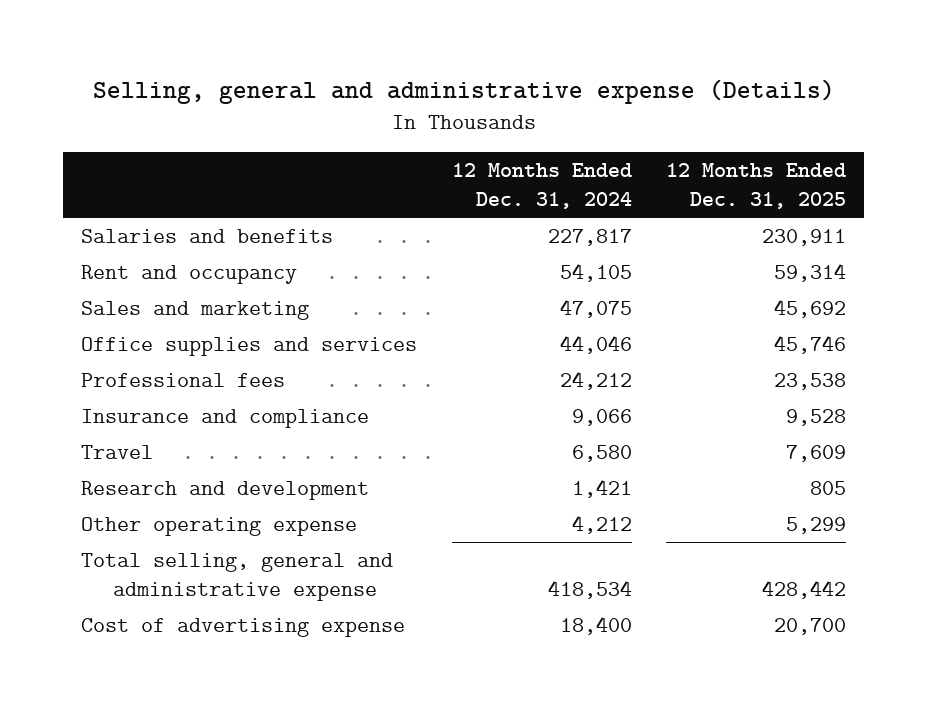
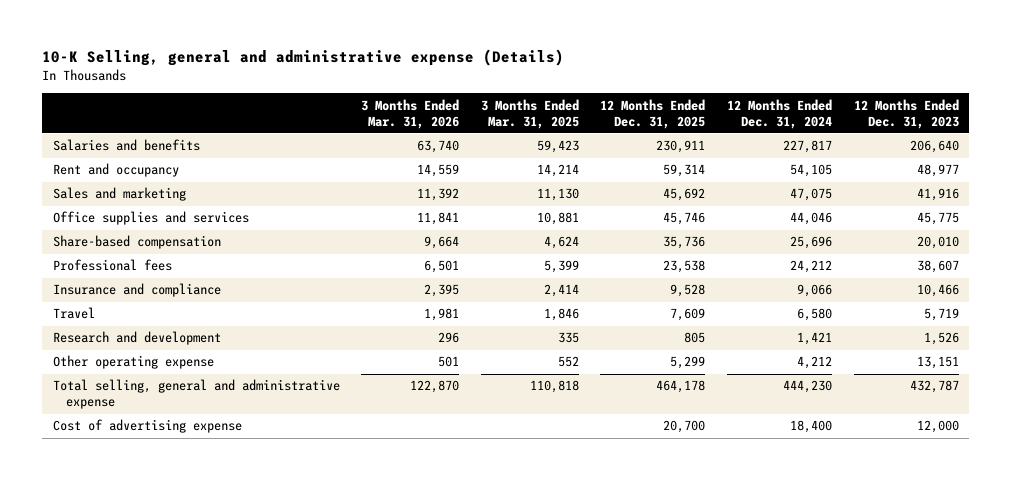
[92,79,835,105] Selling, general and administrative expense (Details) -> [41,49,564,67] 10-K Selling, general and administrative expense (Details)
none -> [361,98,460,129] 3 Months Ended Mar. 31, 2026
none -> [480,98,579,129] 3 Months Ended Mar. 31, 2025
none -> [853,98,959,129] 12 Months Ended Dec. 31, 2023
none -> [52,235,221,250] Share-based compensation
[547,580,632,600] 418,534 -> [783,380,833,394] 444,230
[762,580,847,600] 428,442 -> [656,380,706,394] 464,178

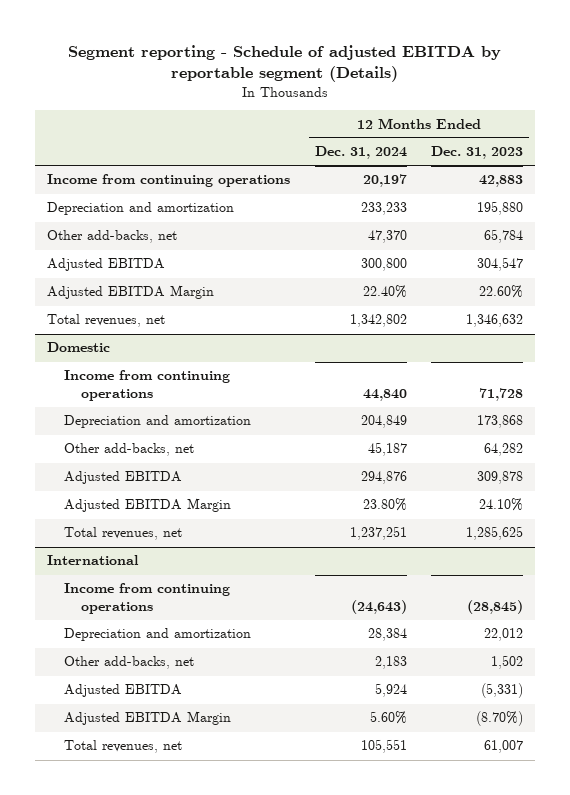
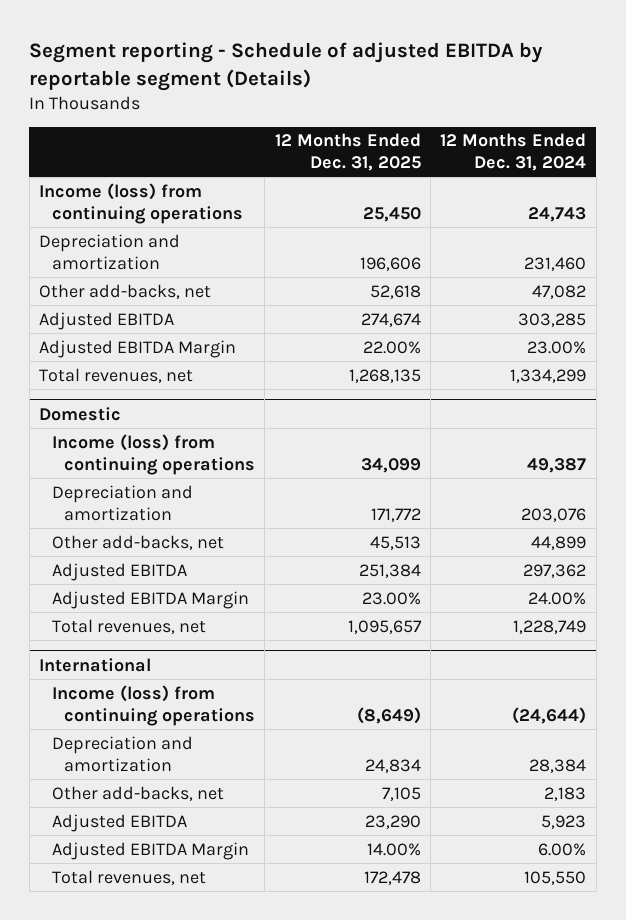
[430,146,523,160] Dec. 31, 2023 -> none
none -> [274,133,421,172] 12 Months Ended Dec. 31, 2025
[47,174,291,188] Income from continuing operations -> [39,182,243,224] Income (loss) from continuing operations
[362,174,407,188] 20,197 -> [528,206,587,222] 24,743
[360,202,407,216] 233,233 -> [524,256,587,271] 231,460
[367,230,407,244] 47,370 -> [532,284,587,299] 47,082
[360,258,407,272] 300,800 -> [518,312,587,327] 303,285
[362,285,407,299] 22.40% -> [527,340,587,354] 23.00%
[349,314,407,328] 1,342,802 -> [510,368,587,383] 1,334,299
[64,370,231,401] Income from continuing operations -> [51,433,256,475] Income (loss) from continuing operations
[362,388,407,401] 44,840 -> [527,457,587,473] 49,387
[360,415,407,429] 204,849 -> [521,507,587,522] 203,076
[367,442,407,457] 45,187 -> [531,535,587,550] 44,899
[360,471,407,485] 294,876 -> [523,563,587,578] 297,362
[362,498,407,512] 23.80% -> [528,591,587,605] 24.00%
[349,526,407,541] 1,237,251 -> [513,619,587,634] 1,228,749
[64,583,231,614] Income from continuing operations -> [51,684,256,726] Income (loss) from continuing operations
[350,599,407,614] (24,643) -> [512,706,587,724] (24,644)
[374,683,407,698] 5,924 -> [541,814,587,829] 5,923
[369,711,407,725] 5.60% -> [538,842,587,856] 6.00%
[360,739,407,754] 105,551 -> [524,870,587,885] 105,550

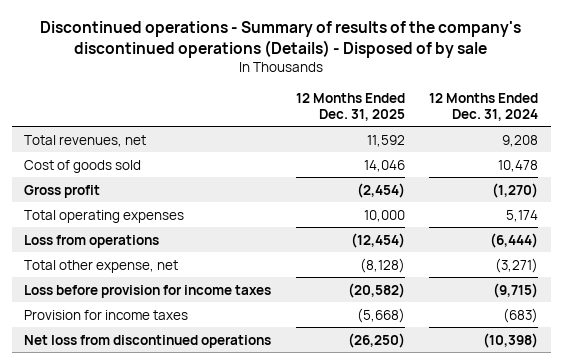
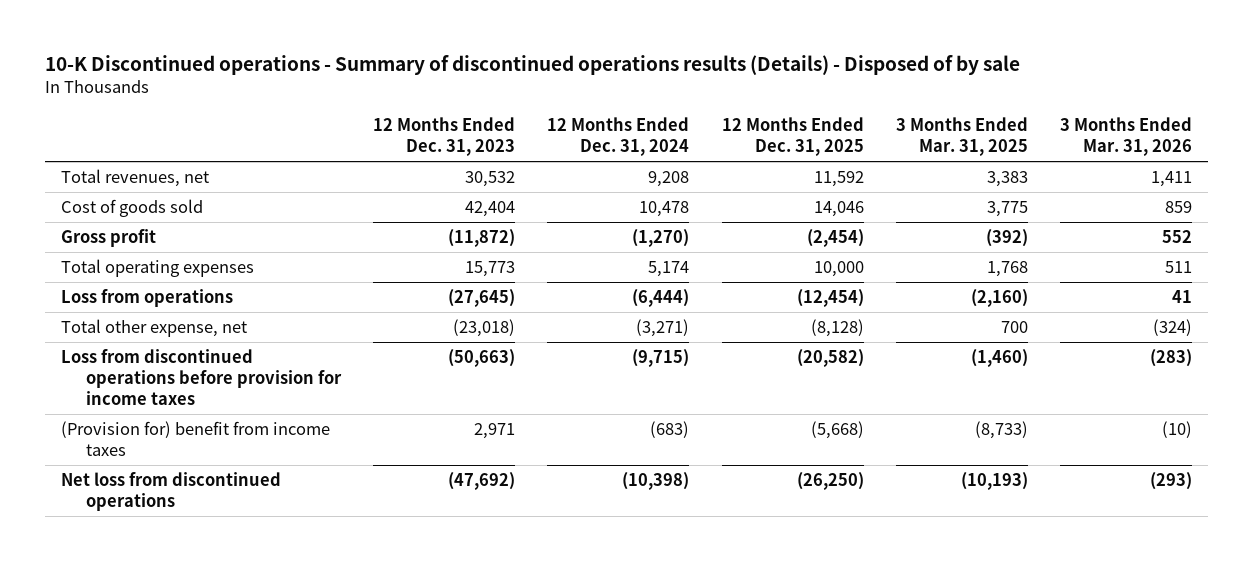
[40,20,522,58] Discontinued operations - Summary of results of the company's discontinued operations (Details) - Disposed of by sale -> [44,54,1020,75] 10-K Discontinued operations - Summary of discontinued operations results (Details) - Disposed of by sale
none -> [373,117,516,157] 12 Months Ended Dec. 31, 2023
none -> [895,117,1028,157] 3 Months Ended Mar. 31, 2025
none -> [1059,117,1192,157] 3 Months Ended Mar. 31, 2026
[24,284,272,298] Loss before provision for income taxes -> [60,349,343,406] Loss from discontinued operations before provision for income taxes
[24,309,189,320] Provision for income taxes -> [60,421,330,457] (Provision for) benefit from income taxes

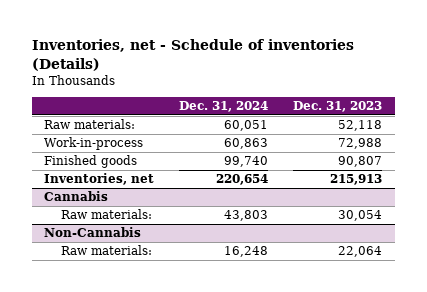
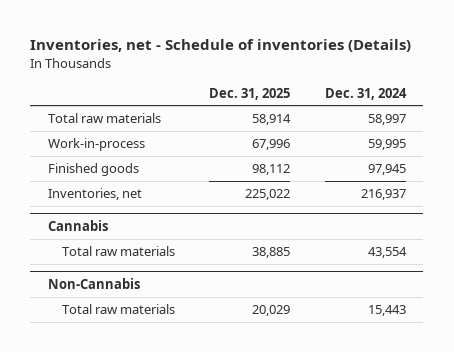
[293,101,383,113] Dec. 31, 2023 -> none
none -> [209,87,291,100] Dec. 31, 2025
[44,119,136,130] Raw materials: -> [47,112,161,123] Total raw materials
[224,120,269,132] 60,051 -> [368,113,407,125] 58,997
[224,138,269,150] 60,863 -> [368,138,407,150] 59,995
[224,156,269,168] 99,740 -> [368,163,407,175] 97,945
[216,174,269,186] 220,654 -> [361,188,407,200] 216,937
[60,209,152,220] Raw materials: -> [61,245,175,256] Total raw materials
[224,210,269,222] 43,803 -> [368,246,408,258] 43,554
[60,245,152,256] Raw materials: -> [61,303,175,314] Total raw materials
[224,246,269,258] 16,248 -> [368,304,407,316] 15,443

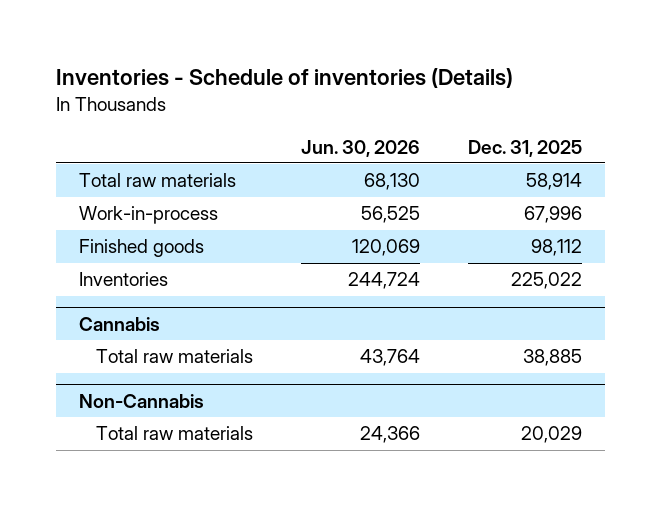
[30,39,412,53] Inventories, net - Schedule of inventories (Details) -> [55,68,513,89] Inventories - Schedule of inventories (Details)
[325,87,408,100] Dec. 31, 2024 -> none
none -> [300,139,420,157] Jun. 30, 2026
[47,187,142,200] Inventories, net -> [79,272,169,287] Inventories

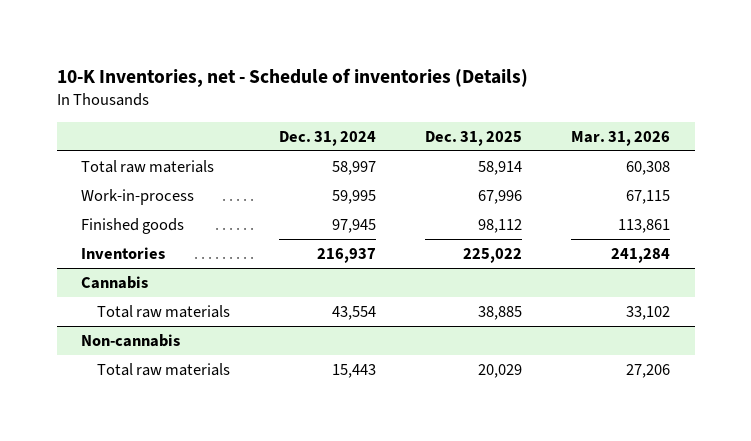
[55,68,513,89] Inventories - Schedule of inventories (Details) -> [56,67,528,87] 10-K Inventories, net - Schedule of inventories (Details)
[300,139,420,157] Jun. 30, 2026 -> none
none -> [278,130,376,146] Dec. 31, 2024
none -> [571,130,671,146] Mar. 31, 2026
[79,393,205,408] Non-Cannabis -> [81,333,181,347] Non-cannabis

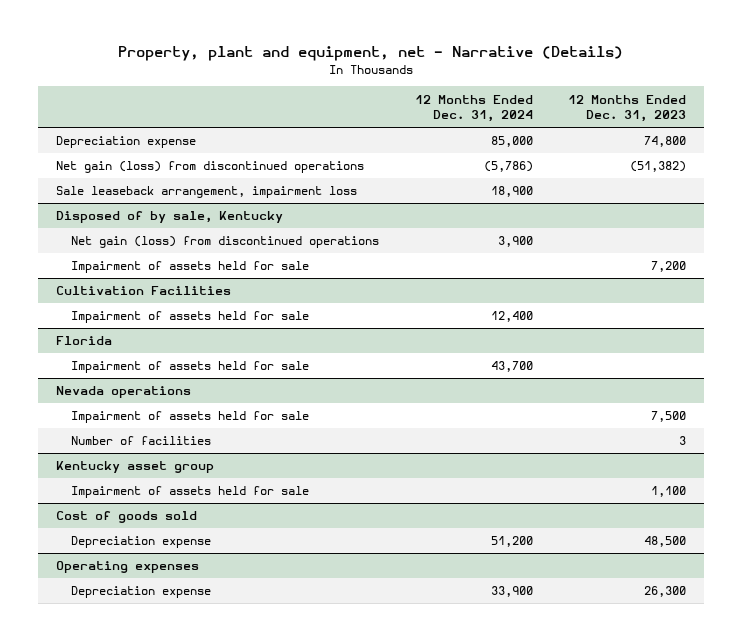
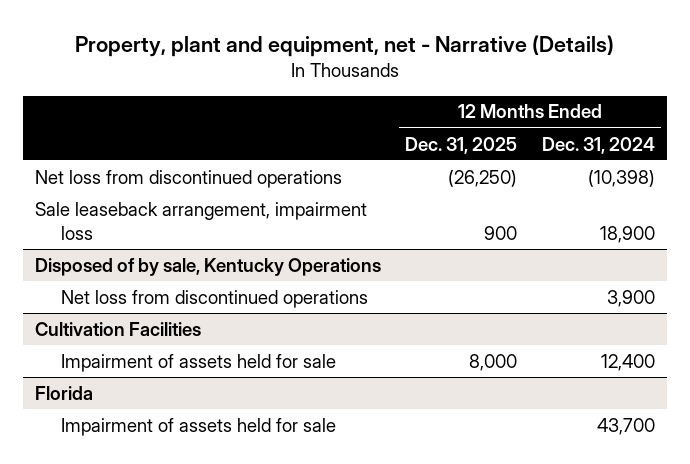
[568,94,687,123] 12 Months Ended Dec. 31, 2023 -> none
none -> [405,136,518,154] Dec. 31, 2025
[56,136,197,149] Depreciation expense -> none
[56,161,365,174] Net gain (loss) from discontinued operations -> [34,169,342,188] Net loss from discontinued operations
[483,161,533,173] (5,786) -> [587,169,655,187] (10,398)
[71,261,310,274] Impairment of assets held for sale -> none
[56,211,284,224] Disposed of by sale, Kentucky -> [34,257,381,276] Disposed of by sale, Kentucky Operations
[71,236,380,249] Net gain (loss) from discontinued operations -> [60,289,368,308] Net loss from discontinued operations
[56,386,192,399] Nevada operations -> none
[71,411,310,424] Impairment of assets held for sale -> none
[71,436,212,446] Number of facilities -> none
[56,461,215,474] Kentucky asset group -> none
[71,486,310,499] Impairment of assets held for sale -> none
[56,511,198,524] Cost of goods sold -> none
[71,536,212,549] Depreciation expense -> none
[56,561,200,574] Operating expenses -> none
[71,586,212,599] Depreciation expense -> none

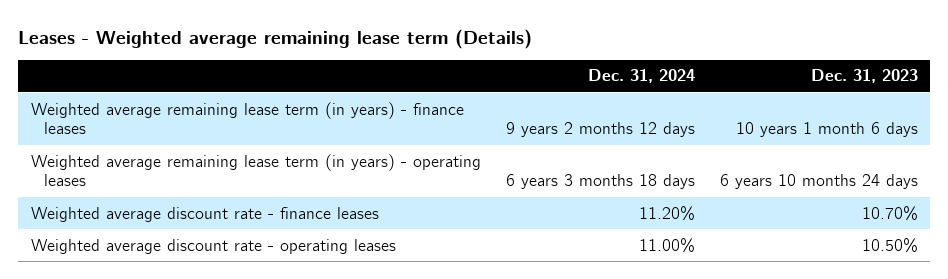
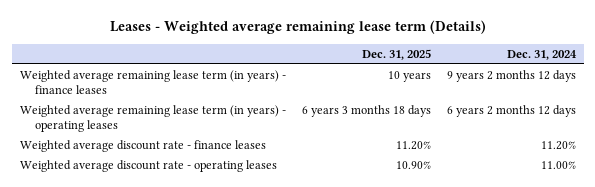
[810,69,918,84] Dec. 31, 2023 -> none
none -> [361,48,431,60] Dec. 31, 2025
[505,174,695,190] 6 years 3 months 18 days -> [446,104,576,117] 6 years 2 months 12 days

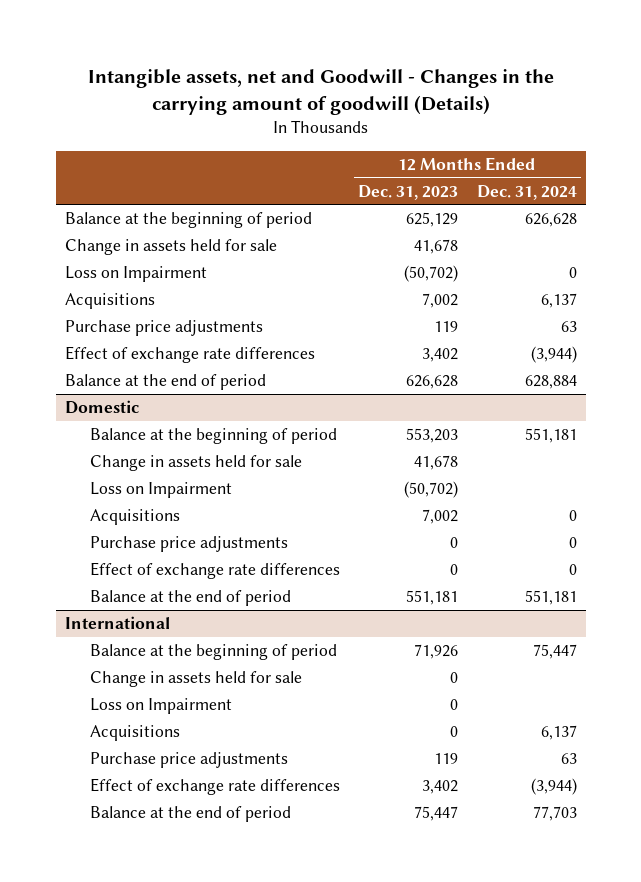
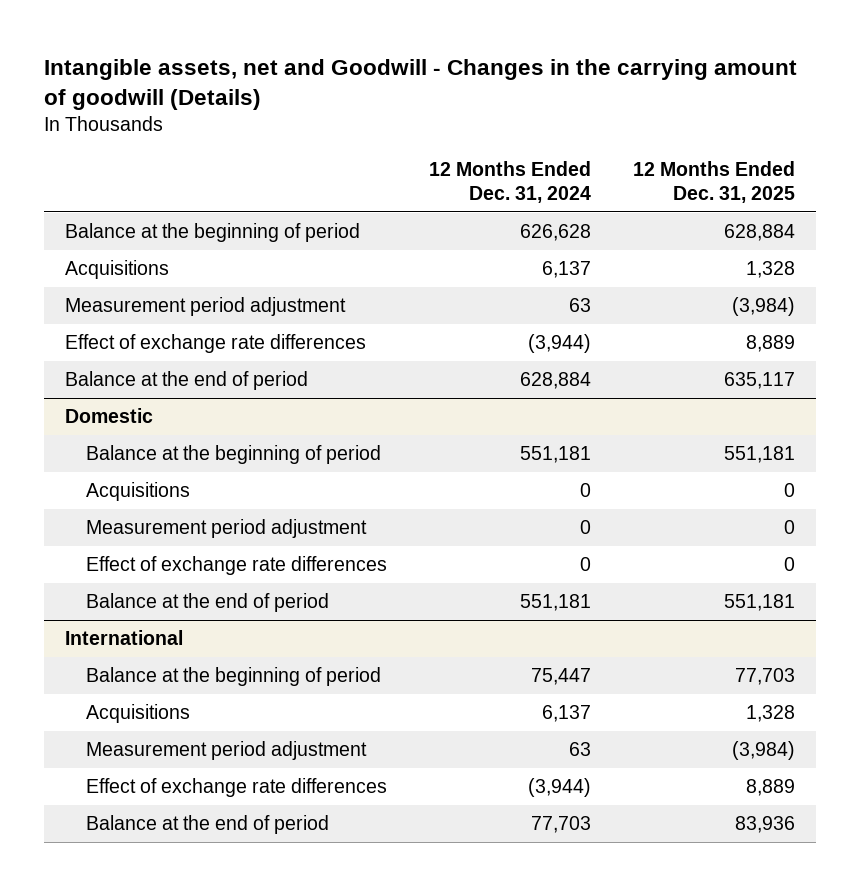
[358,184,459,200] Dec. 31, 2023 -> none
none -> [633,160,796,204] 12 Months Ended Dec. 31, 2025
[64,239,277,256] Change in assets held for sale -> none
[64,266,207,283] Loss on Impairment -> none
[64,320,263,337] Purchase price adjustments -> [65,297,347,317] Measurement period adjustment
[89,455,302,472] Change in assets held for sale -> none
[89,482,232,499] Loss on Impairment -> none
[89,536,288,553] Purchase price adjustments -> [86,519,368,539] Measurement period adjustment
[89,671,302,688] Change in assets held for sale -> none
[89,698,232,715] Loss on Impairment -> none
[89,752,288,769] Purchase price adjustments -> [86,741,368,761] Measurement period adjustment

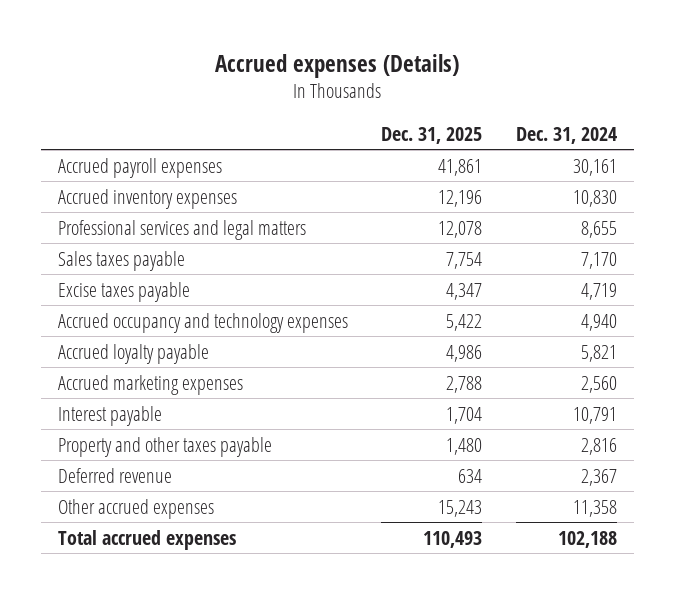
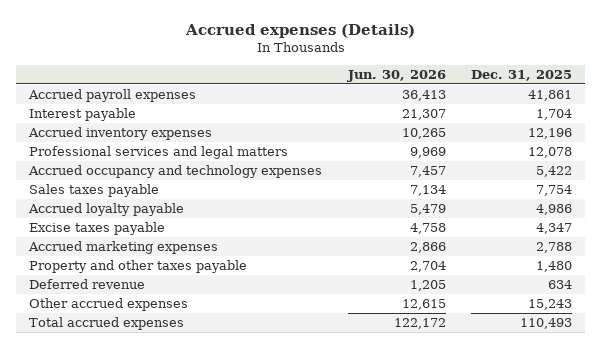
[515,126,617,144] Dec. 31, 2024 -> none
none -> [346,69,446,82] Jun. 30, 2026
[57,405,162,426] Interest payable -> [28,108,136,122] Interest payable
[57,250,185,271] Sales taxes payable -> [28,184,159,198] Sales taxes payable
[57,281,190,302] Excise taxes payable -> [28,222,165,236] Excise taxes payable

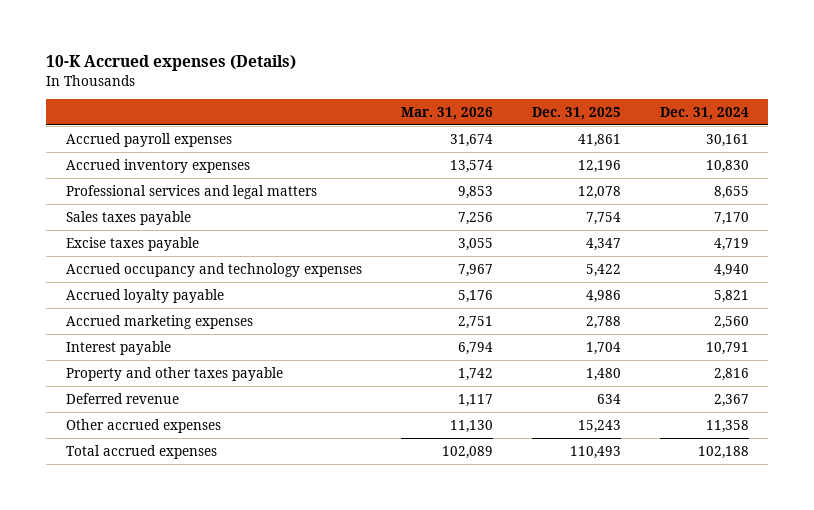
[184,24,415,39] Accrued expenses (Details) -> [46,55,297,72] 10-K Accrued expenses (Details)
[346,69,446,82] Jun. 30, 2026 -> none
none -> [400,107,493,121] Mar. 31, 2026
none -> [659,107,749,121] Dec. 31, 2024
[27,165,322,179] Accrued occupancy and technology expenses -> [65,262,362,277] Accrued occupancy and technology expenses
[27,203,184,217] Accrued loyalty payable -> [65,288,224,303] Accrued loyalty payable
[28,108,136,122] Interest payable -> [65,340,171,355] Interest payable

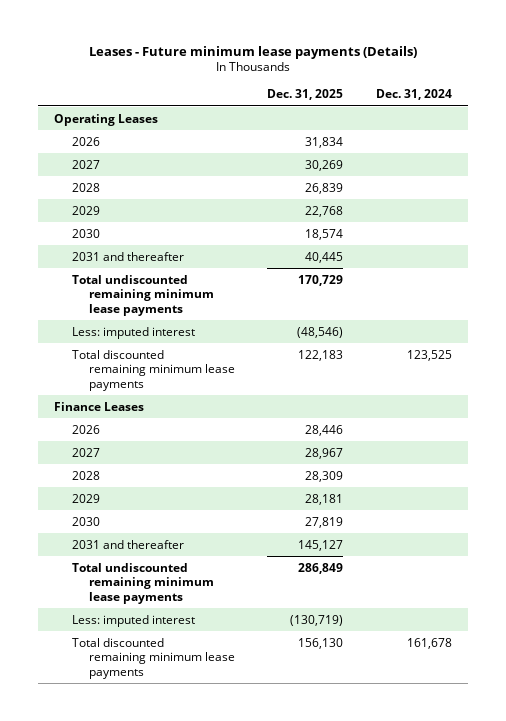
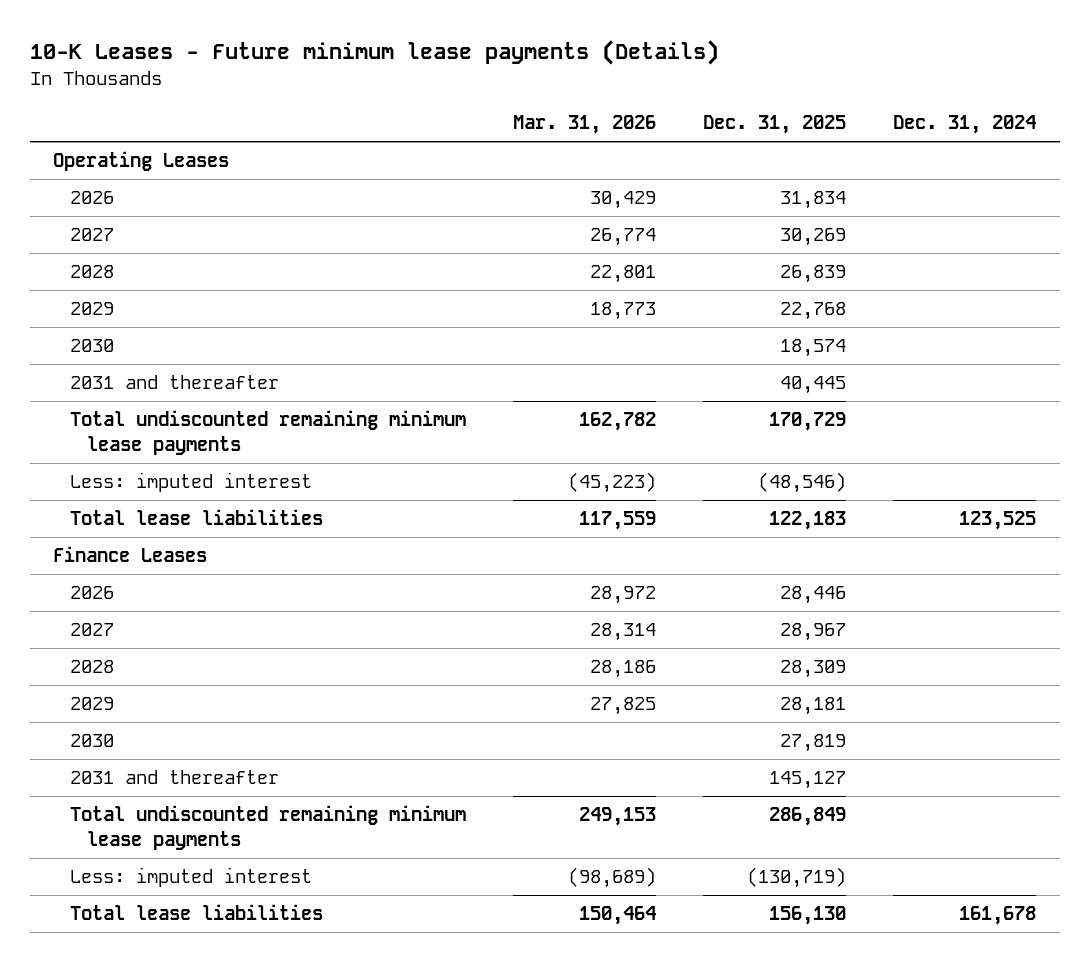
[89,45,418,59] Leases - Future minimum lease payments (Details) -> [29,40,719,66] 10-K Leases - Future minimum lease payments (Details)
none -> [513,115,657,135] Mar. 31, 2026
[71,349,235,391] Total discounted remaining minimum lease payments -> [69,509,323,526] Total lease liabilities
[71,637,235,679] Total discounted remaining minimum lease payments -> [69,904,323,921] Total lease liabilities

